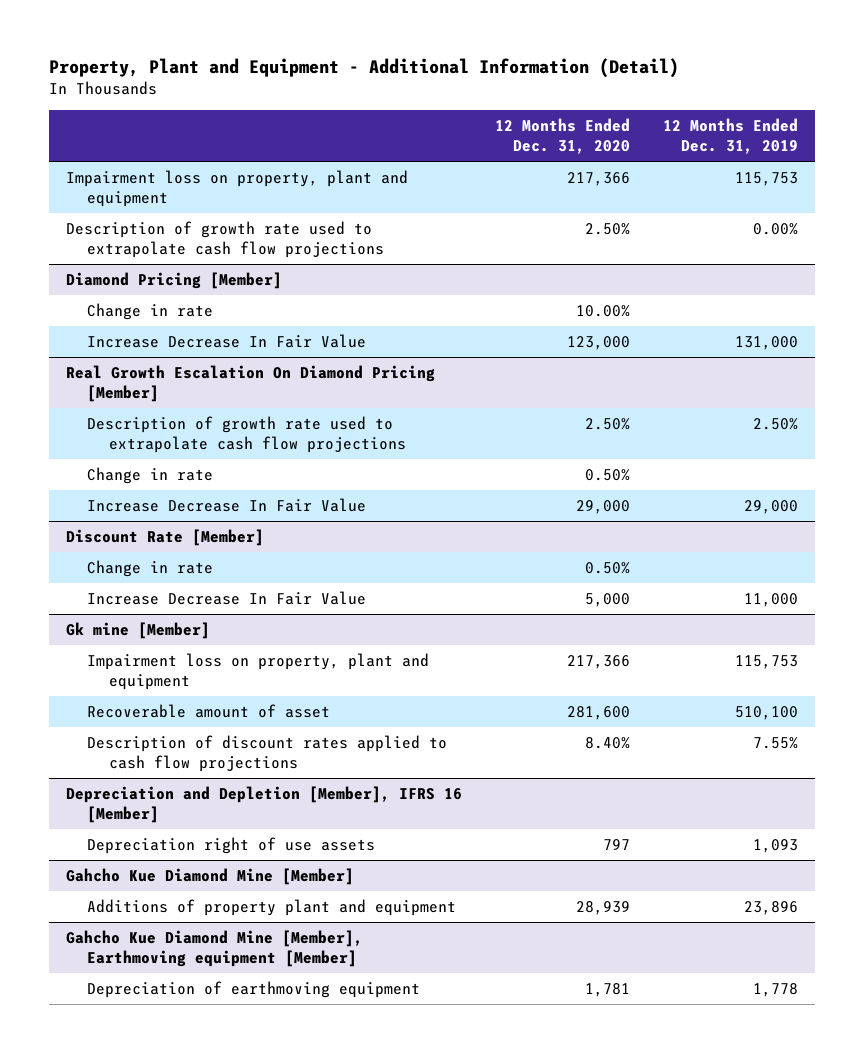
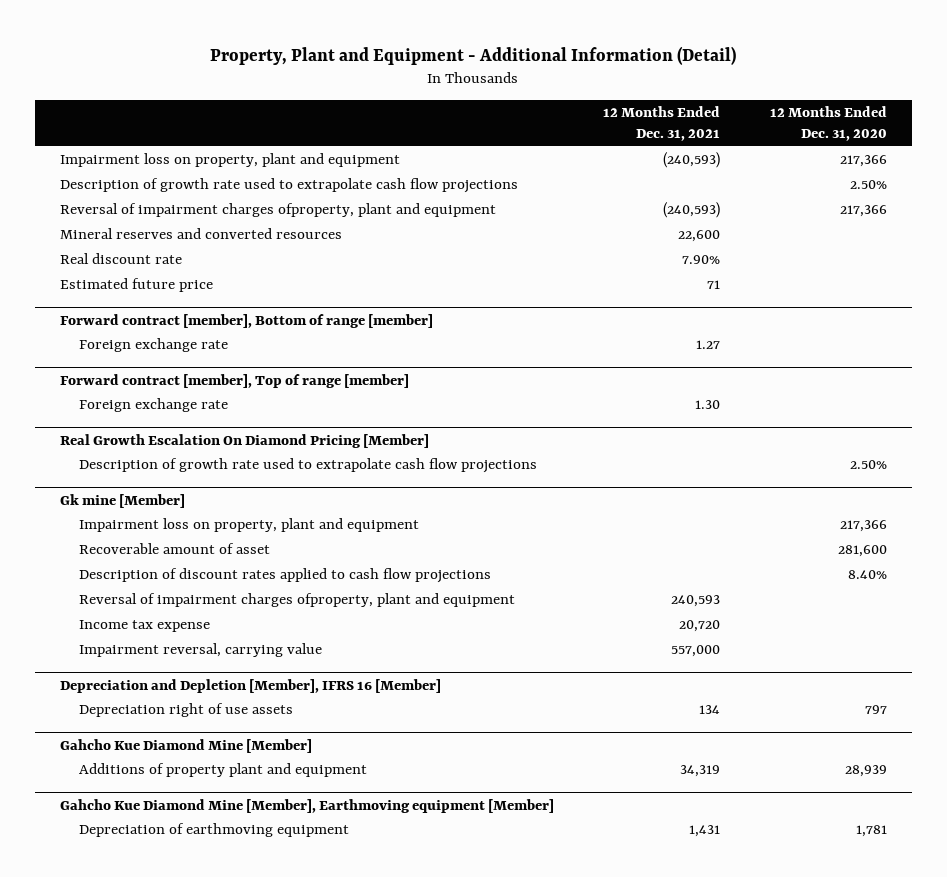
[663,118,799,154] 12 Months Ended Dec. 31, 2019 -> none
none -> [603,106,721,142] 12 Months Ended Dec. 31, 2021
[65,272,282,290] Diamond Pricing [Member] -> none
[87,303,214,321] Change in rate -> none
[87,334,367,349] Increase Decrease In Fair Value -> none
none -> [59,203,496,218] Reversal of impairment charges ofproperty, plant and equipment
none -> [59,228,342,240] Mineral reserves and converted resources
none -> [59,253,182,265] Real discount rate
none -> [59,278,213,293] Estimated future price
none -> [59,313,433,328] Forward contract [member], Bottom of range [member]
none -> [78,338,228,353] Foreign exchange rate
none -> [59,373,409,388] Forward contract [member], Top of range [member]
none -> [78,398,228,413] Foreign exchange rate
[87,467,214,485] Change in rate -> none
[87,498,367,513] Increase Decrease In Fair Value -> none
[65,529,264,547] Discount Rate [Member] -> none
[87,560,214,578] Change in rate -> none
[87,591,367,606] Increase Decrease In Fair Value -> none
none -> [78,593,515,608] Reversal of impairment charges ofproperty, plant and equipment
none -> [78,620,210,633] Income tax expense
none -> [78,643,322,658] Impairment reversal, carrying value

